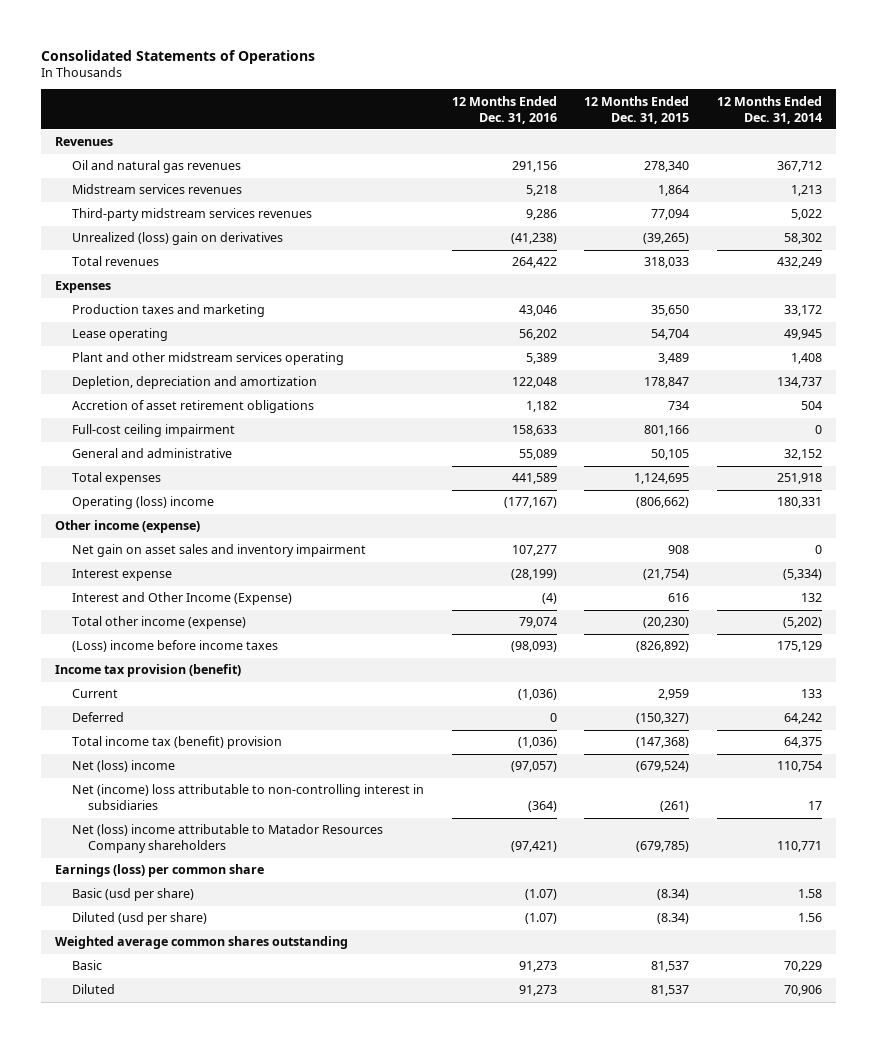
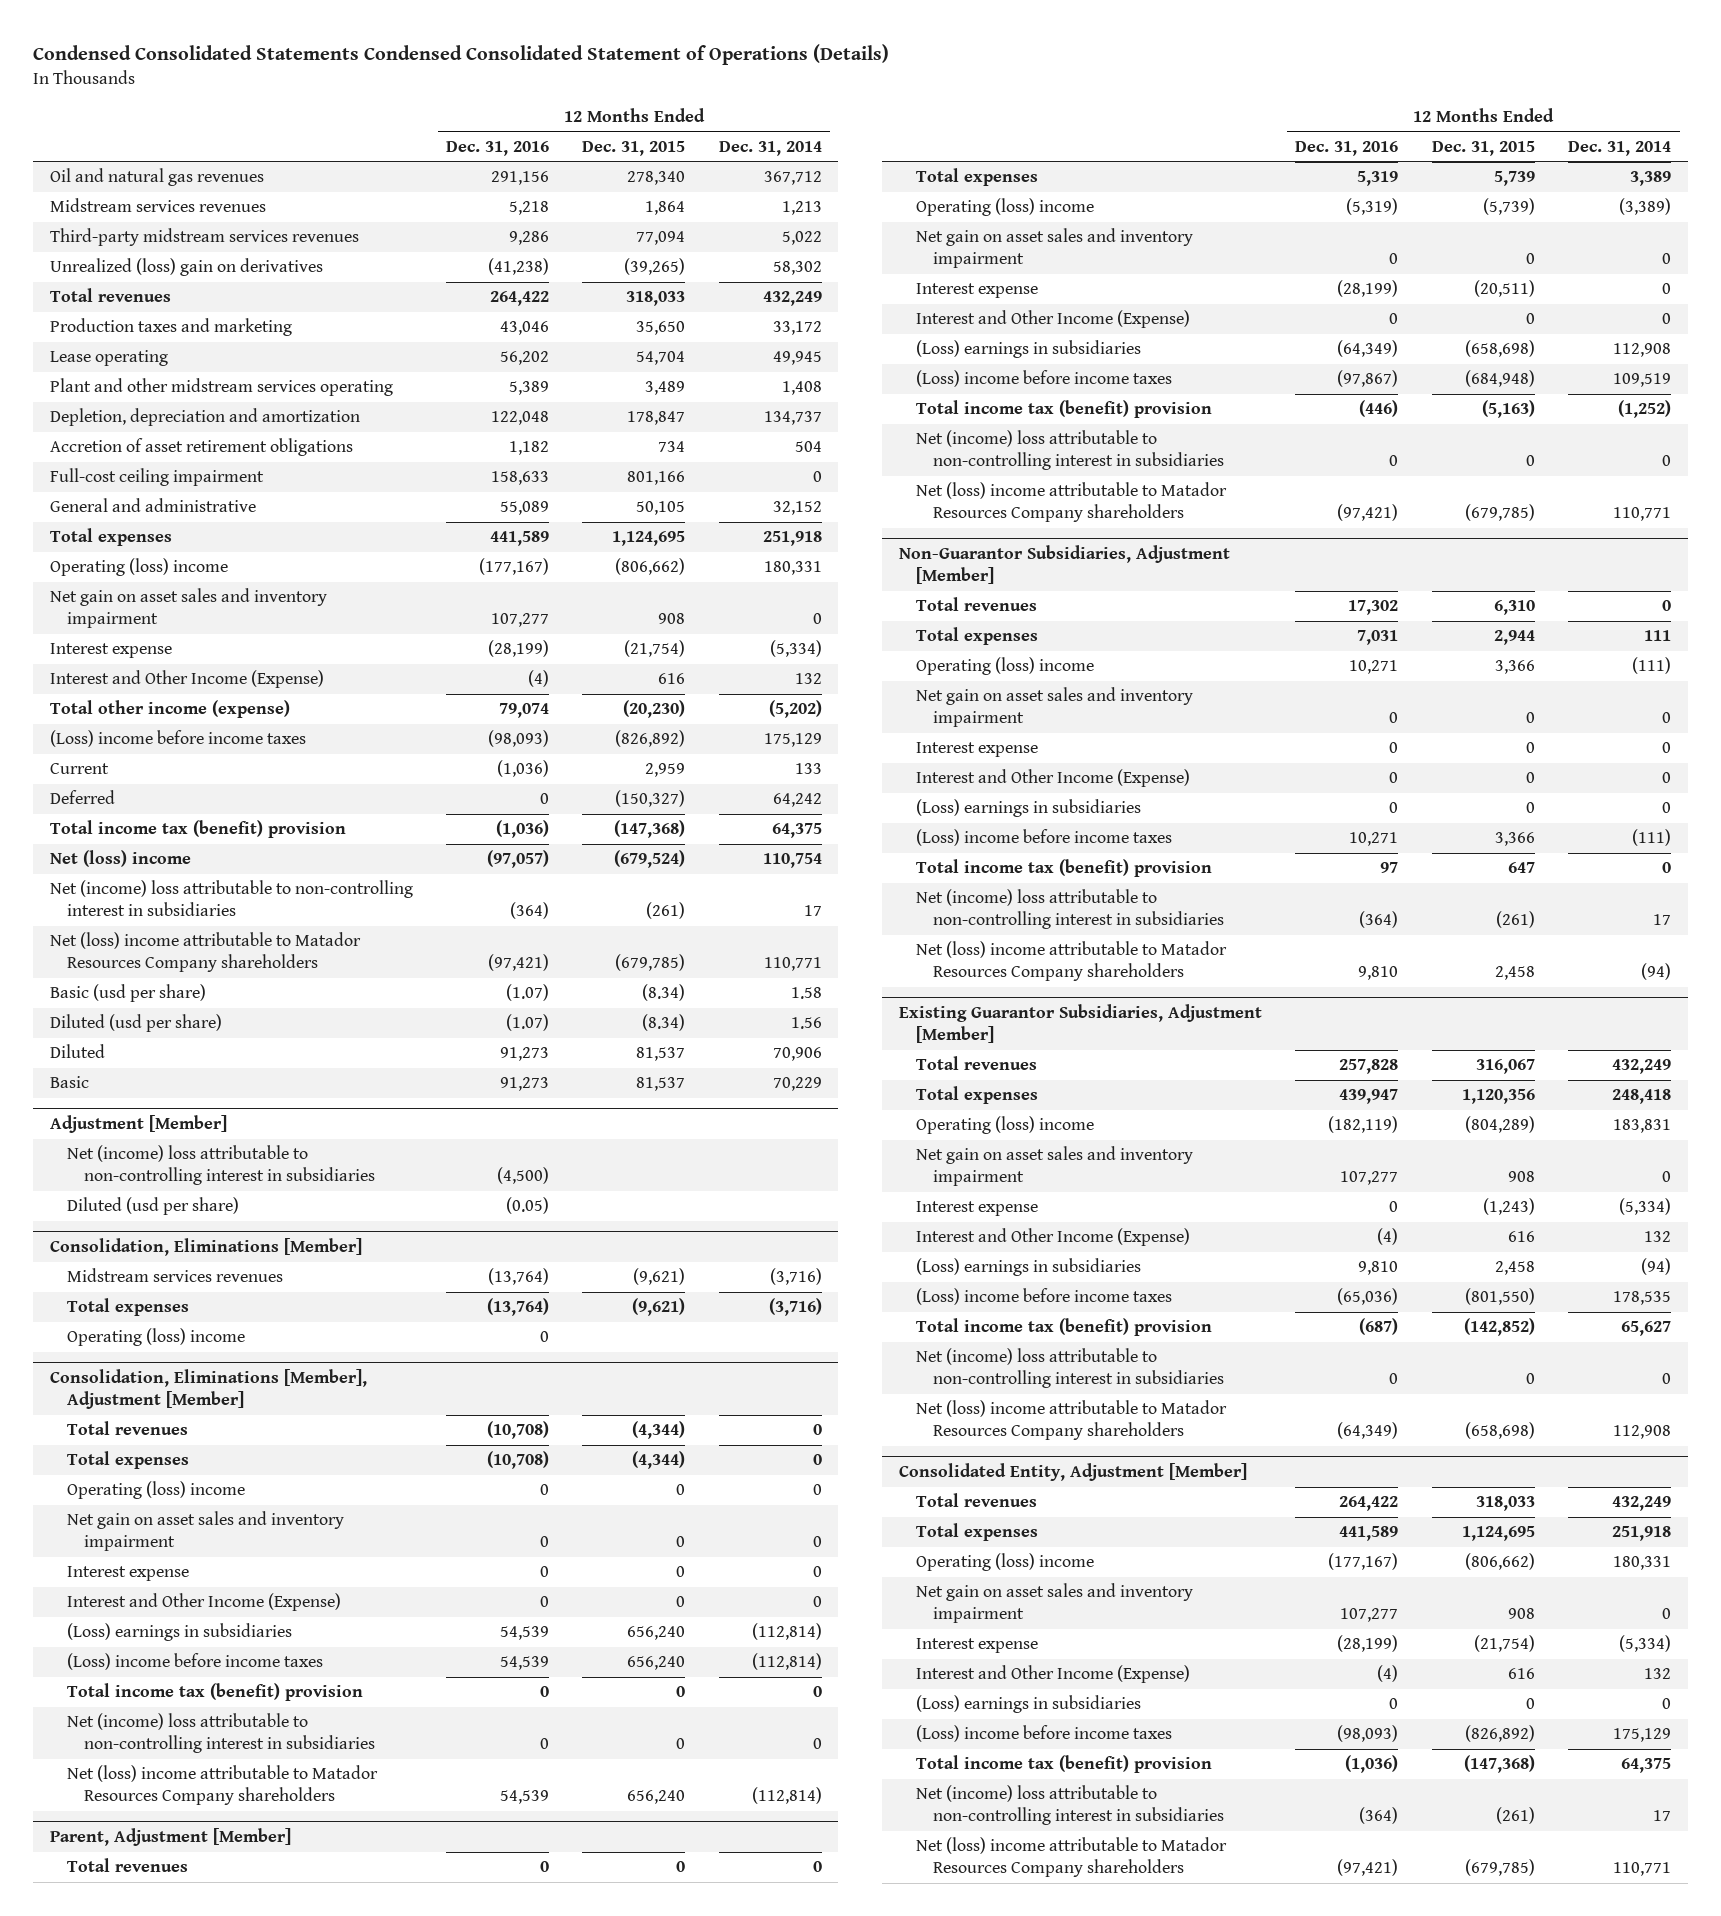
[41,49,316,64] Consolidated Statements of Operations -> [32,44,889,66] Condensed Consolidated Statements Condensed Consolidated Statement of Operations (Details)
[55,137,114,147] Revenues -> none
[55,281,112,294] Expenses -> none
[55,520,201,534] Other income (expense) -> none
[55,664,242,678] Income tax provision (benefit) -> none
[55,864,265,878] Earnings (loss) per common share -> none
[55,936,349,950] Weighted average common shares outstanding -> none
[71,960,102,971] Basic -> [49,1076,89,1089] Basic
none -> [49,1115,227,1134] Adjustment [Member]
none -> [66,1145,375,1186] Net (income) loss attributable to non-controlling interest in subsidiaries
none -> [66,1197,239,1216] Diluted (usd per share)
none -> [49,1238,362,1257] Consolidation, Eliminations [Member]
none -> [66,1268,283,1283] Midstream services revenues
none -> [66,1298,189,1317] Total expenses
none -> [66,1328,245,1347] Operating (loss) income
none -> [49,1369,367,1410] Consolidation, Eliminations [Member], Adjustment [Member]
none -> [66,1421,188,1436] Total revenues
none -> [66,1451,189,1470] Total expenses
none -> [66,1481,245,1500] Operating (loss) income
none -> [66,1511,344,1552] Net gain on asset sales and inventory impairment
none -> [66,1566,189,1582] Interest expense
none -> [66,1593,341,1612] Interest and Other Income (Expense)
none -> [66,1623,292,1642] (Loss) earnings in subsidiaries
none -> [66,1653,323,1671] (Loss) income before income taxes
none -> [66,1683,363,1702] Total income tax (benefit) provision
none -> [66,1713,375,1754] Net (income) loss attributable to non-controlling interest in subsidiaries
none -> [66,1765,378,1806] Net (loss) income attributable to Matador Resources Company shareholders
none -> [49,1828,291,1847] Parent, Adjustment [Member]
none -> [66,1858,188,1873] Total revenues
none -> [916,168,1039,187] Total expenses
none -> [916,198,1095,217] Operating (loss) income
none -> [916,228,1194,269] Net gain on asset sales and inventory impairment
none -> [916,283,1039,299] Interest expense
none -> [916,310,1191,329] Interest and Other Income (Expense)
none -> [916,340,1142,359] (Loss) earnings in subsidiaries
none -> [916,370,1173,388] (Loss) income before income taxes
none -> [916,400,1213,419] Total income tax (benefit) provision
none -> [916,430,1225,471] Net (income) loss attributable to non-controlling interest in subsidiaries
none -> [916,482,1228,523] Net (loss) income attributable to Matador Resources Company shareholders
none -> [899,545,1231,585] Non-Guarantor Subsidiaries, Adjustment [Member]
none -> [916,597,1038,612] Total revenues
none -> [916,627,1039,646] Total expenses
none -> [916,657,1095,676] Operating (loss) income
none -> [916,687,1194,728] Net gain on asset sales and inventory impairment
none -> [916,742,1039,758] Interest expense
none -> [916,769,1191,788] Interest and Other Income (Expense)
none -> [916,799,1142,818] (Loss) earnings in subsidiaries
none -> [916,829,1173,847] (Loss) income before income taxes
none -> [916,859,1213,878] Total income tax (benefit) provision
none -> [916,889,1225,930] Net (income) loss attributable to non-controlling interest in subsidiaries
none -> [916,941,1228,982] Net (loss) income attributable to Matador Resources Company shareholders
none -> [899,1004,1263,1044] Existing Guarantor Subsidiaries, Adjustment [Member]
none -> [916,1056,1038,1071] Total revenues
none -> [916,1086,1039,1105] Total expenses
none -> [916,1116,1095,1135] Operating (loss) income
none -> [916,1146,1194,1187] Net gain on asset sales and inventory impairment
none -> [916,1201,1039,1217] Interest expense
none -> [916,1228,1191,1247] Interest and Other Income (Expense)
none -> [916,1258,1142,1277] (Loss) earnings in subsidiaries
none -> [916,1288,1173,1306] (Loss) income before income taxes
none -> [916,1318,1213,1337] Total income tax (benefit) provision
none -> [916,1348,1225,1389] Net (income) loss attributable to non-controlling interest in subsidiaries
none -> [916,1400,1228,1441] Net (loss) income attributable to Matador Resources Company shareholders
none -> [899,1463,1248,1482] Consolidated Entity, Adjustment [Member]
none -> [916,1493,1038,1508] Total revenues
none -> [916,1523,1039,1542] Total expenses
none -> [916,1553,1095,1572] Operating (loss) income
none -> [916,1583,1194,1624] Net gain on asset sales and inventory impairment
none -> [916,1638,1039,1654] Interest expense
none -> [916,1665,1191,1684] Interest and Other Income (Expense)
none -> [916,1695,1142,1714] (Loss) earnings in subsidiaries
none -> [916,1725,1173,1743] (Loss) income before income taxes
none -> [916,1755,1213,1774] Total income tax (benefit) provision
none -> [916,1785,1225,1826] Net (income) loss attributable to non-controlling interest in subsidiaries
none -> [916,1837,1228,1878] Net (loss) income attributable to Matador Resources Company shareholders

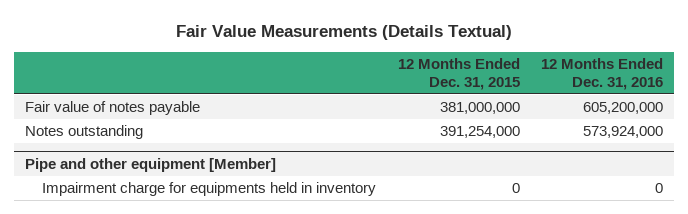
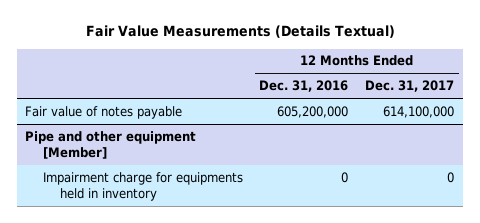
[397,58,520,90] 12 Months Ended Dec. 31, 2015 -> none
none -> [365,80,455,93] Dec. 31, 2017
[24,125,143,140] Notes outstanding -> none

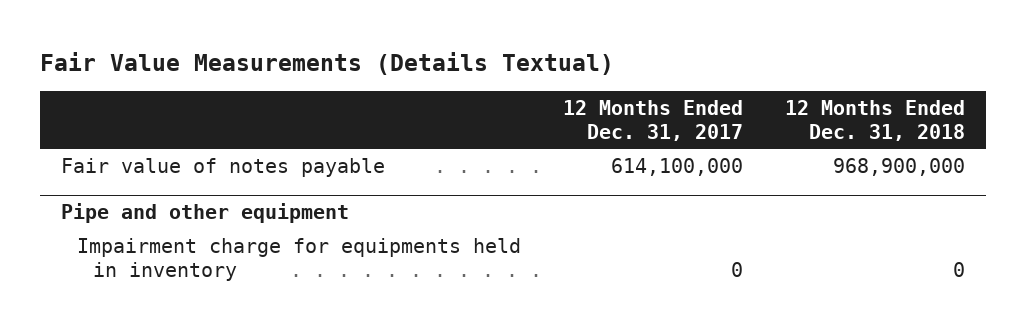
[259,80,349,93] Dec. 31, 2016 -> none
none -> [785,99,966,141] 12 Months Ended Dec. 31, 2018
[25,130,197,159] Pipe and other equipment [Member] -> [60,203,349,224] Pipe and other equipment

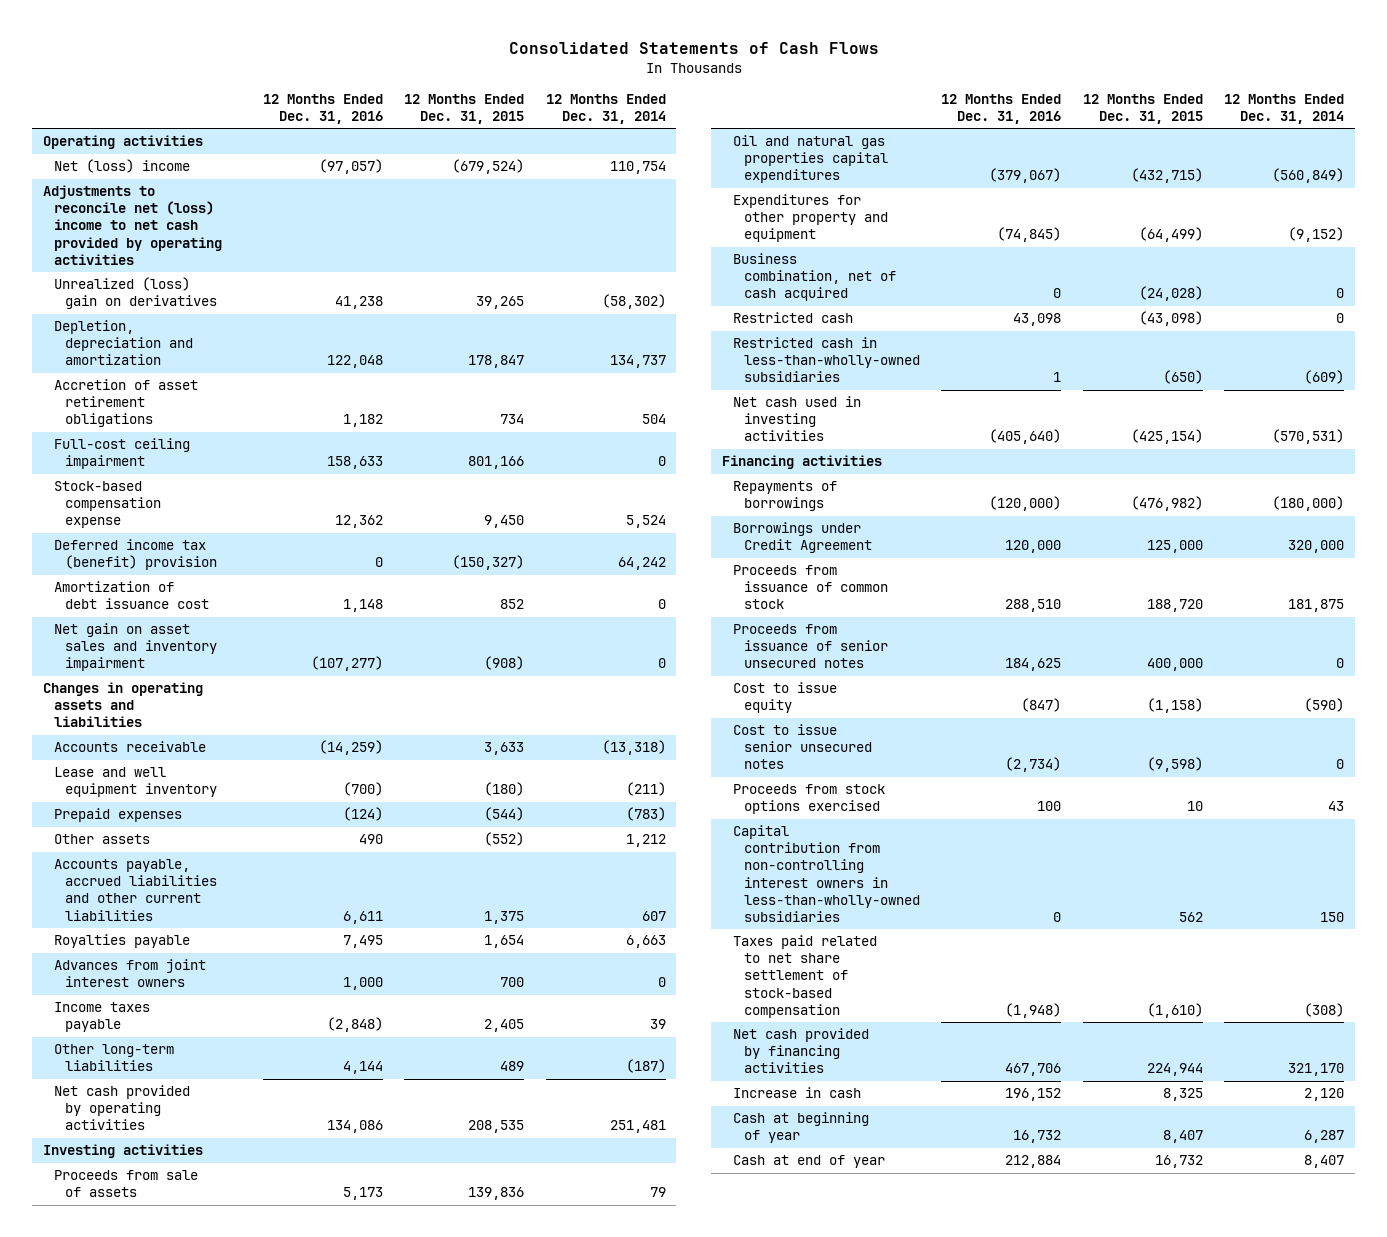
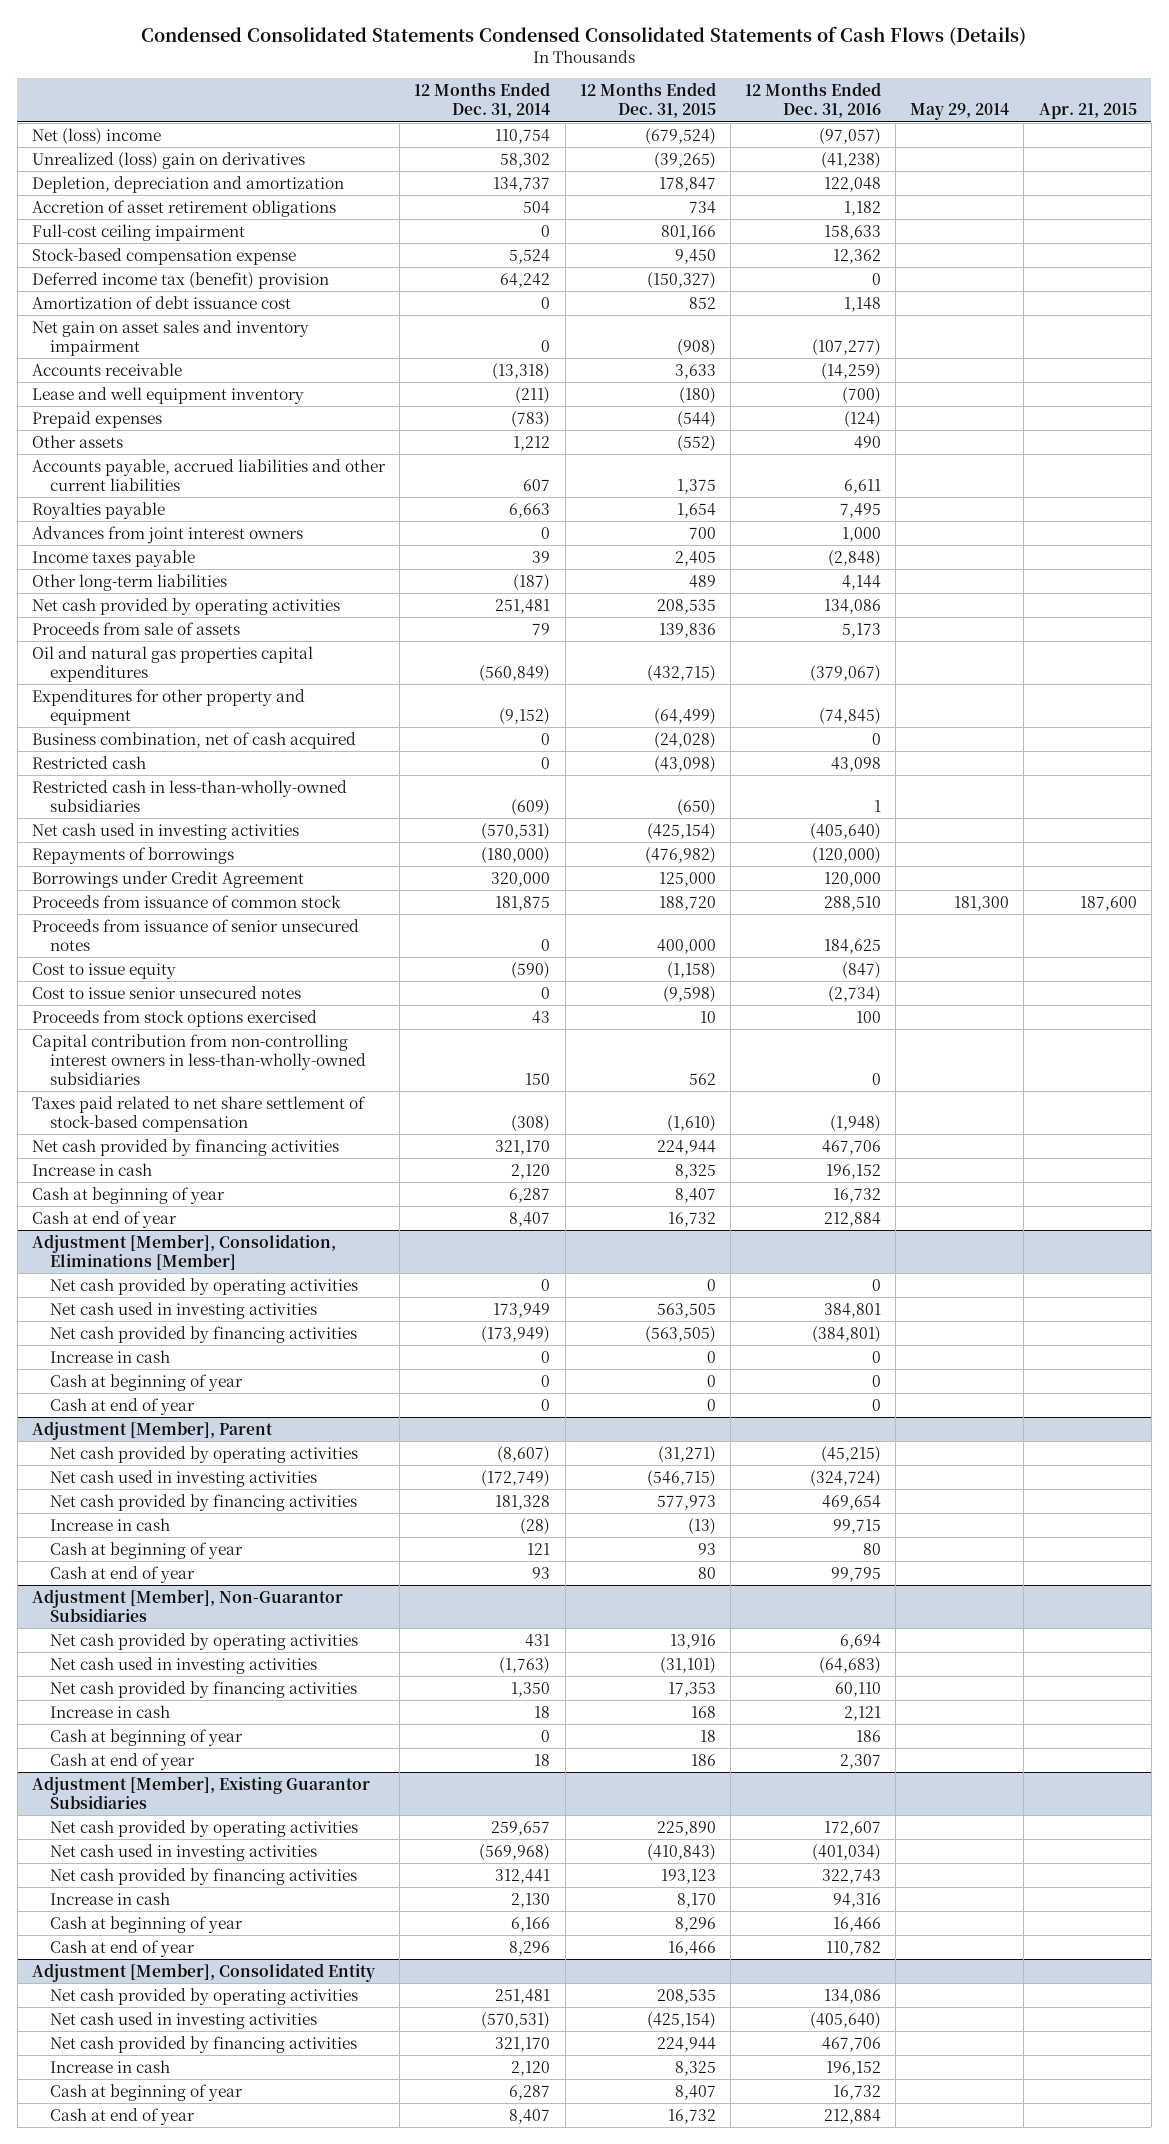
[508,41,879,54] Consolidated Statements of Cash Flows -> [141,25,1027,46] Condensed Consolidated Statements Condensed Consolidated Statements of Cash Flows (Details)
none -> [910,103,1010,121] May 29, 2014
none -> [1038,103,1137,120] Apr. 21, 2015
[43,135,204,150] Operating activities -> none
[43,185,223,265] Adjustments to reconcile net (loss) income to net cash provided by operating activities -> none
[334,296,383,310] 41,238 -> [821,151,882,169] (41,238)
[476,296,525,310] 39,265 -> [653,151,716,169] (39,265)
[601,294,666,310] (58,302) -> [500,152,551,168] 58,302
[43,682,204,728] Changes in operating assets and liabilities -> none
[43,1144,204,1159] Investing activities -> none
[721,455,882,470] Financing activities -> none
none -> [32,1233,337,1270] Adjustment [Member], Consolidation, Eliminations [Member]
none -> [49,1277,358,1295] Net cash provided by operating activities
none -> [49,1301,317,1319] Net cash used in investing activities
none -> [49,1325,357,1343] Net cash provided by financing activities
none -> [49,1349,170,1363] Increase in cash
none -> [49,1373,243,1391] Cash at beginning of year
none -> [49,1397,195,1415] Cash at end of year
none -> [32,1420,274,1440] Adjustment [Member], Parent
none -> [49,1445,358,1463] Net cash provided by operating activities
none -> [49,1469,317,1487] Net cash used in investing activities
none -> [49,1493,357,1511] Net cash provided by financing activities
none -> [49,1517,170,1531] Increase in cash
none -> [49,1541,243,1559] Cash at beginning of year
none -> [49,1565,195,1583] Cash at end of year
none -> [32,1588,344,1622] Adjustment [Member], Non-Guarantor Subsidiaries
none -> [49,1632,358,1650] Net cash provided by operating activities
none -> [49,1656,317,1674] Net cash used in investing activities
none -> [49,1680,357,1698] Net cash provided by financing activities
none -> [49,1704,170,1718] Increase in cash
none -> [49,1728,243,1746] Cash at beginning of year
none -> [49,1752,195,1770] Cash at end of year
none -> [32,1775,371,1809] Adjustment [Member], Existing Guarantor Subsidiaries
none -> [49,1819,358,1837] Net cash provided by operating activities
none -> [49,1843,317,1861] Net cash used in investing activities
none -> [49,1867,357,1885] Net cash provided by financing activities
none -> [49,1891,170,1905] Increase in cash
none -> [49,1915,243,1933] Cash at beginning of year
none -> [49,1939,195,1957] Cash at end of year
none -> [32,1962,376,1982] Adjustment [Member], Consolidated Entity
none -> [49,1987,358,2005] Net cash provided by operating activities
none -> [49,2011,317,2029] Net cash used in investing activities
none -> [49,2035,357,2053] Net cash provided by financing activities
none -> [49,2059,170,2073] Increase in cash
none -> [49,2083,243,2101] Cash at beginning of year
none -> [49,2107,195,2125] Cash at end of year

